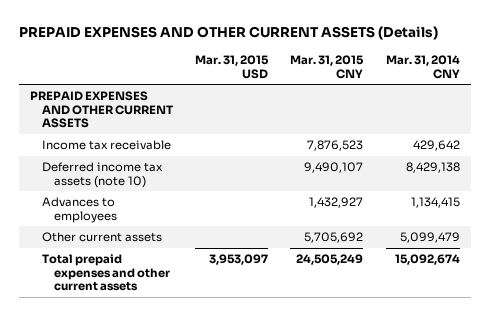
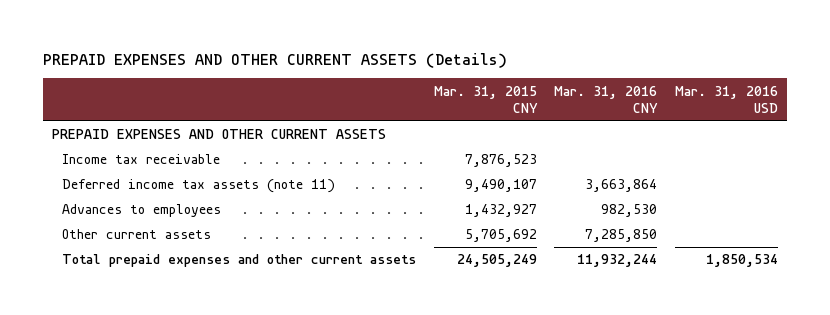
[195,55,270,79] Mar. 31, 2015 USD -> none
[385,55,460,79] Mar. 31, 2014 CNY -> none
none -> [554,85,659,113] Mar. 31, 2016 CNY
none -> [674,85,778,113] Mar. 31, 2016 USD
[42,162,164,188] Deferred income tax assets (note 10) -> [62,179,336,194] Deferred income tax assets (note 11)

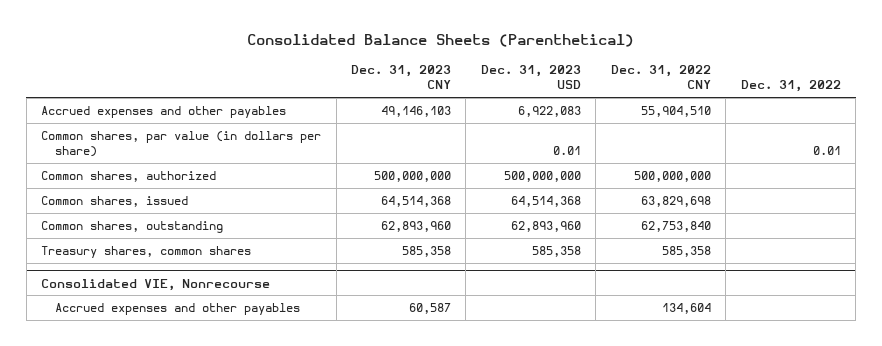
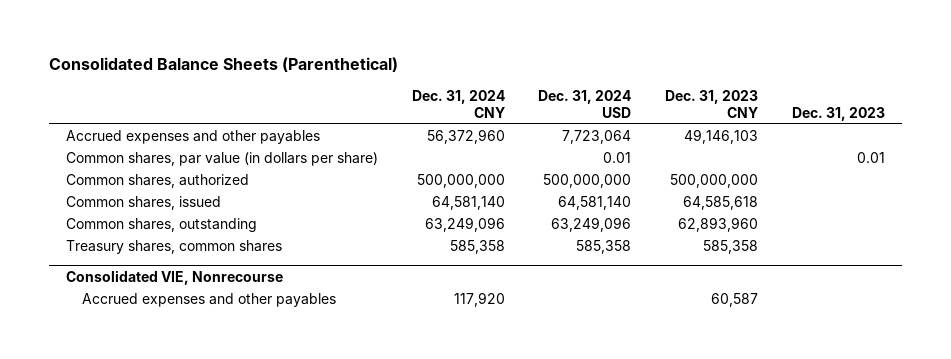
[480,65,581,90] Dec. 31, 2023 USD -> none
[610,65,711,90] Dec. 31, 2022 CNY -> none
[740,80,841,93] Dec. 31, 2022 -> none
none -> [411,89,505,118] Dec. 31, 2024 CNY
none -> [538,89,632,118] Dec. 31, 2024 USD
none -> [792,106,886,121] Dec. 31, 2023
[381,196,452,208] 64,514,368 -> [683,196,759,211] 64,585,618

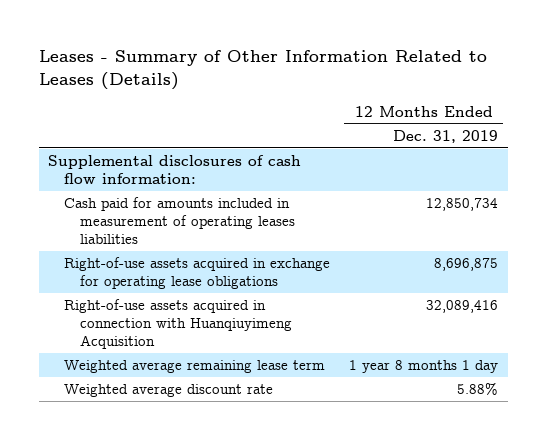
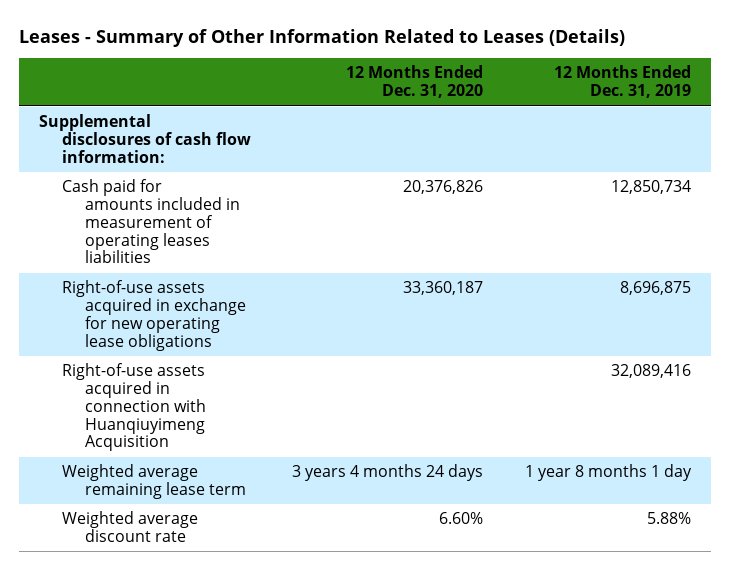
none -> [346,65,484,99] 12 Months Ended Dec. 31, 2020
[63,257,330,290] Right-of-use assets acquired in exchange for operating lease obligations -> [62,280,247,351] Right-of-use assets acquired in exchange for new operating lease obligations

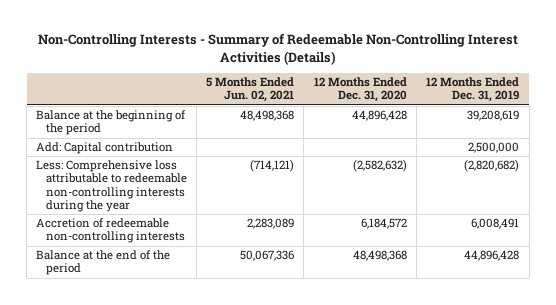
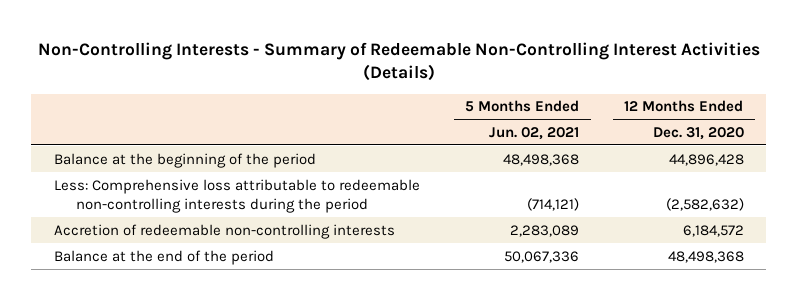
[426,77,520,103] 12 Months Ended Dec. 31, 2019 -> none
[36,142,174,155] Add: Capital contribution -> none
[36,160,187,212] Less: Comprehensive loss attributable to redeemable non-controlling interests during the year -> [53,178,420,213] Less: Comprehensive loss attributable to redeemable non-controlling interests during the period

